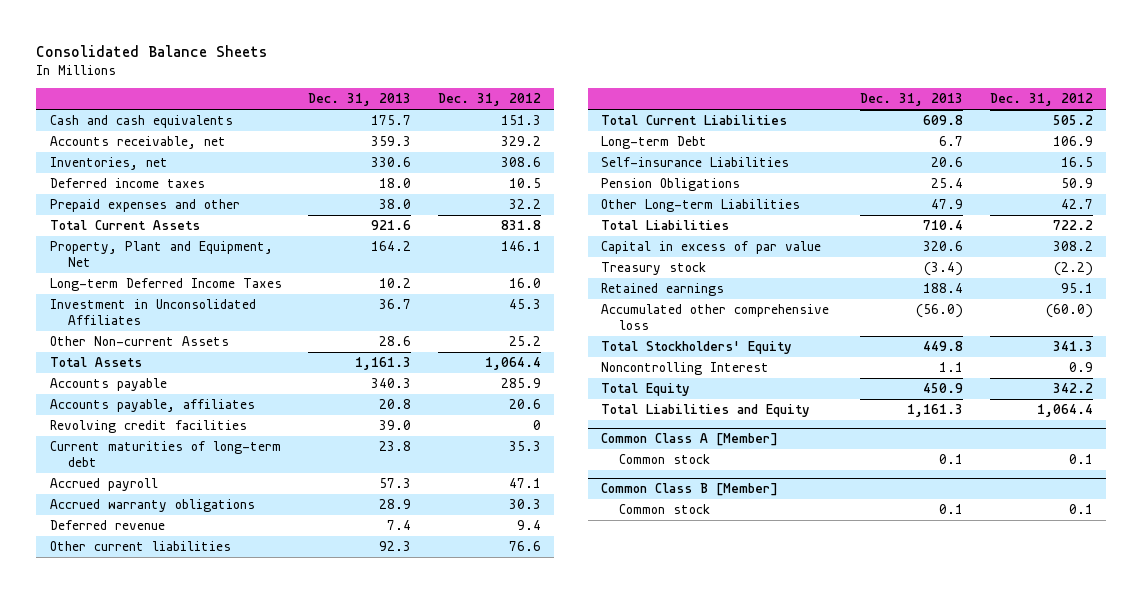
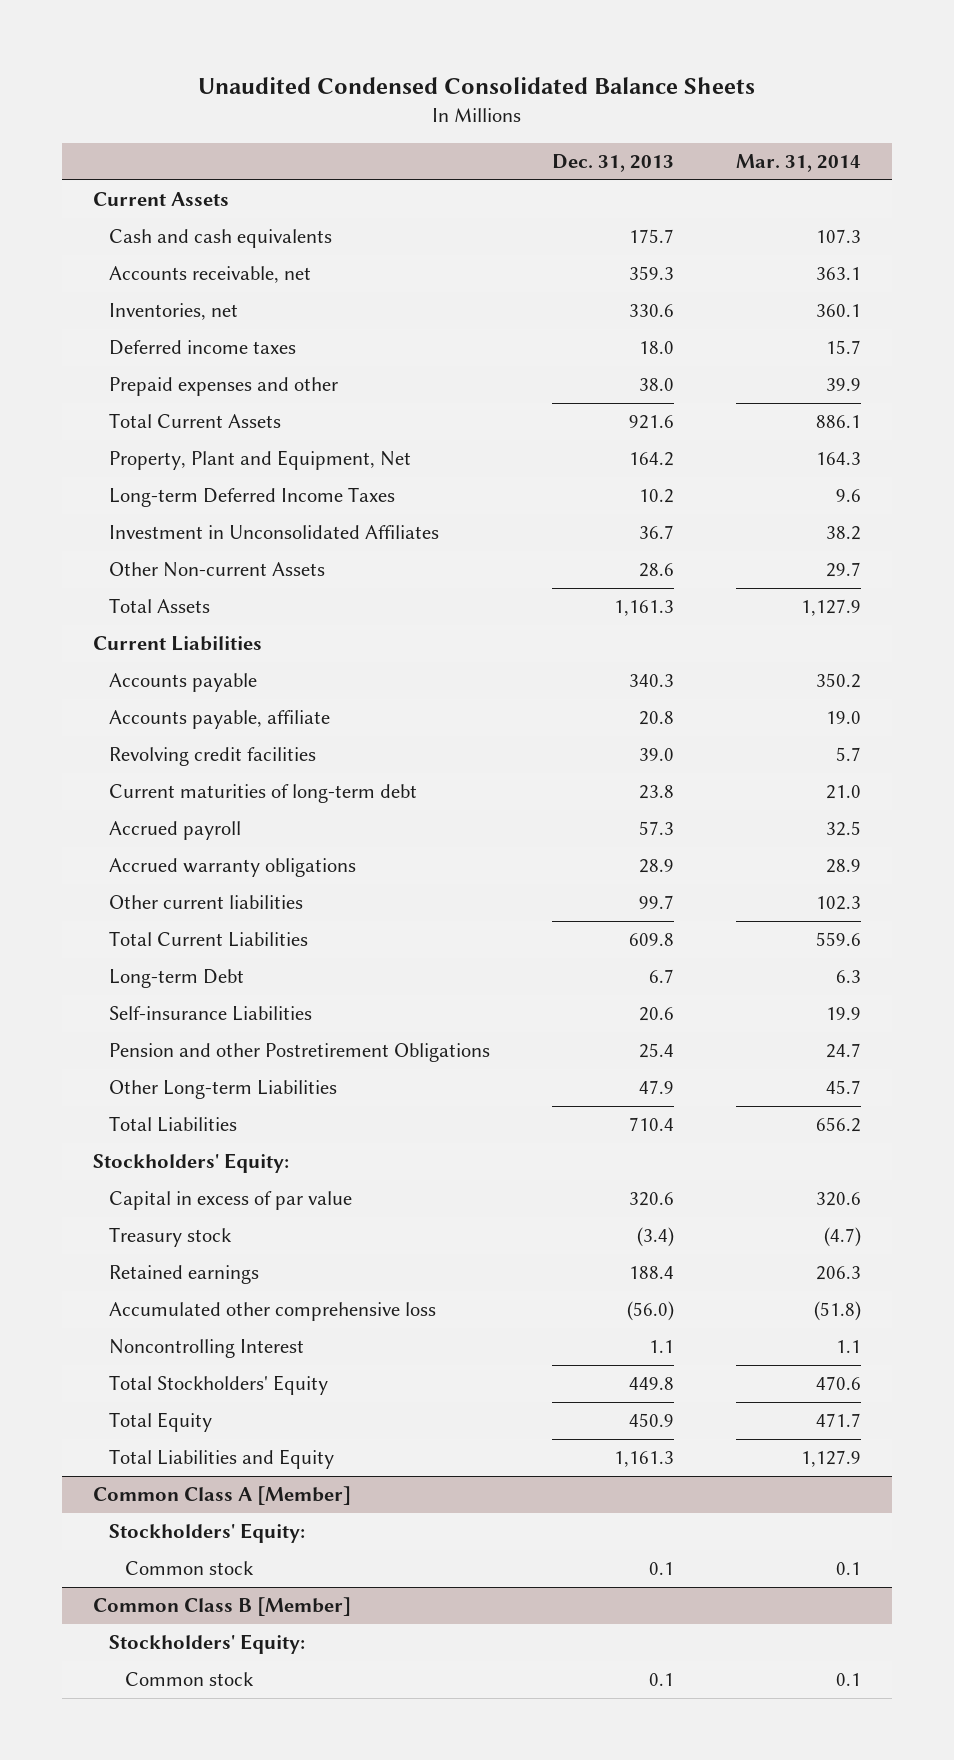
[36,44,268,57] Consolidated Balance Sheets -> [197,77,755,95] Unaudited Condensed Consolidated Balance Sheets
[438,93,542,107] Dec. 31, 2012 -> none
none -> [735,154,861,173] Mar. 31, 2014
none -> [92,192,229,207] Current Assets
none -> [92,636,262,652] Current Liabilities
[49,399,255,413] Accounts payable, affiliates -> [108,710,330,730] Accounts payable, affiliate
[49,520,165,531] Deferred revenue -> none
[379,541,412,552] 92.3 -> [638,895,674,910] 99.7
[601,178,741,192] Pension Obligations -> [108,1043,490,1063] Pension and other Postretirement Obligations
none -> [92,1153,289,1174] Stockholders' Equity:
[601,341,793,355] Total Stockholders' Equity -> [108,1375,328,1396] Total Stockholders' Equity
none -> [108,1523,305,1544] Stockholders' Equity:
none -> [108,1634,305,1655] Stockholders' Equity:

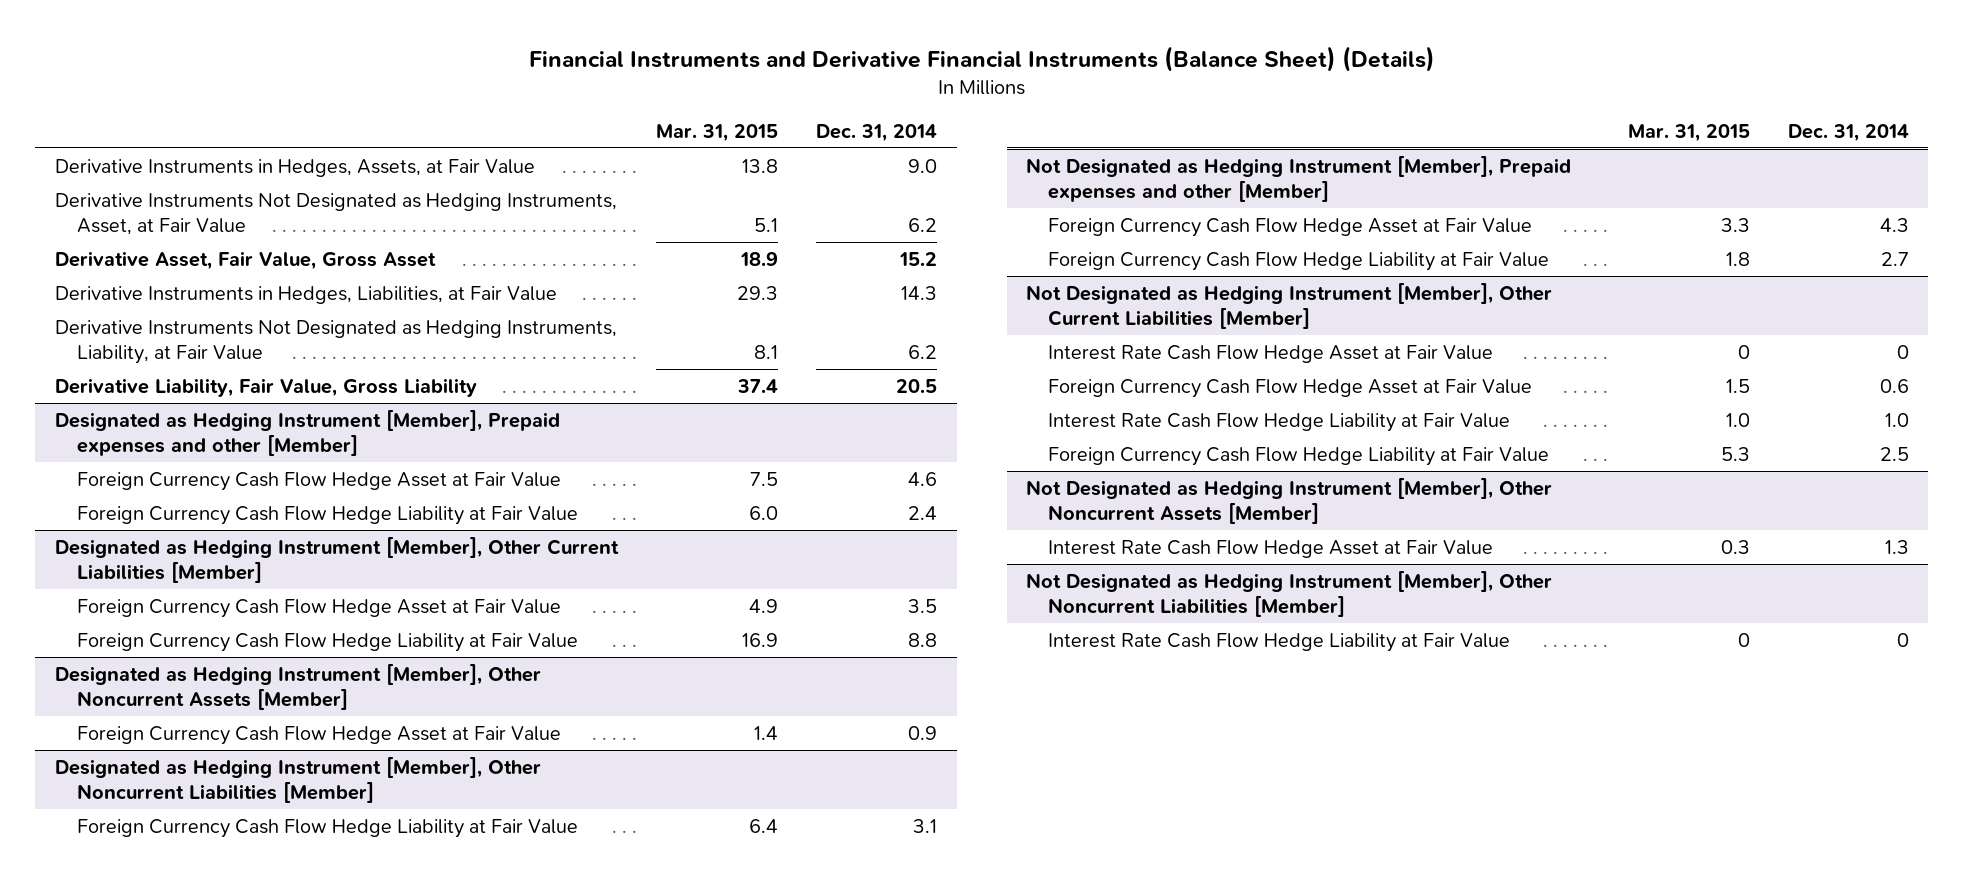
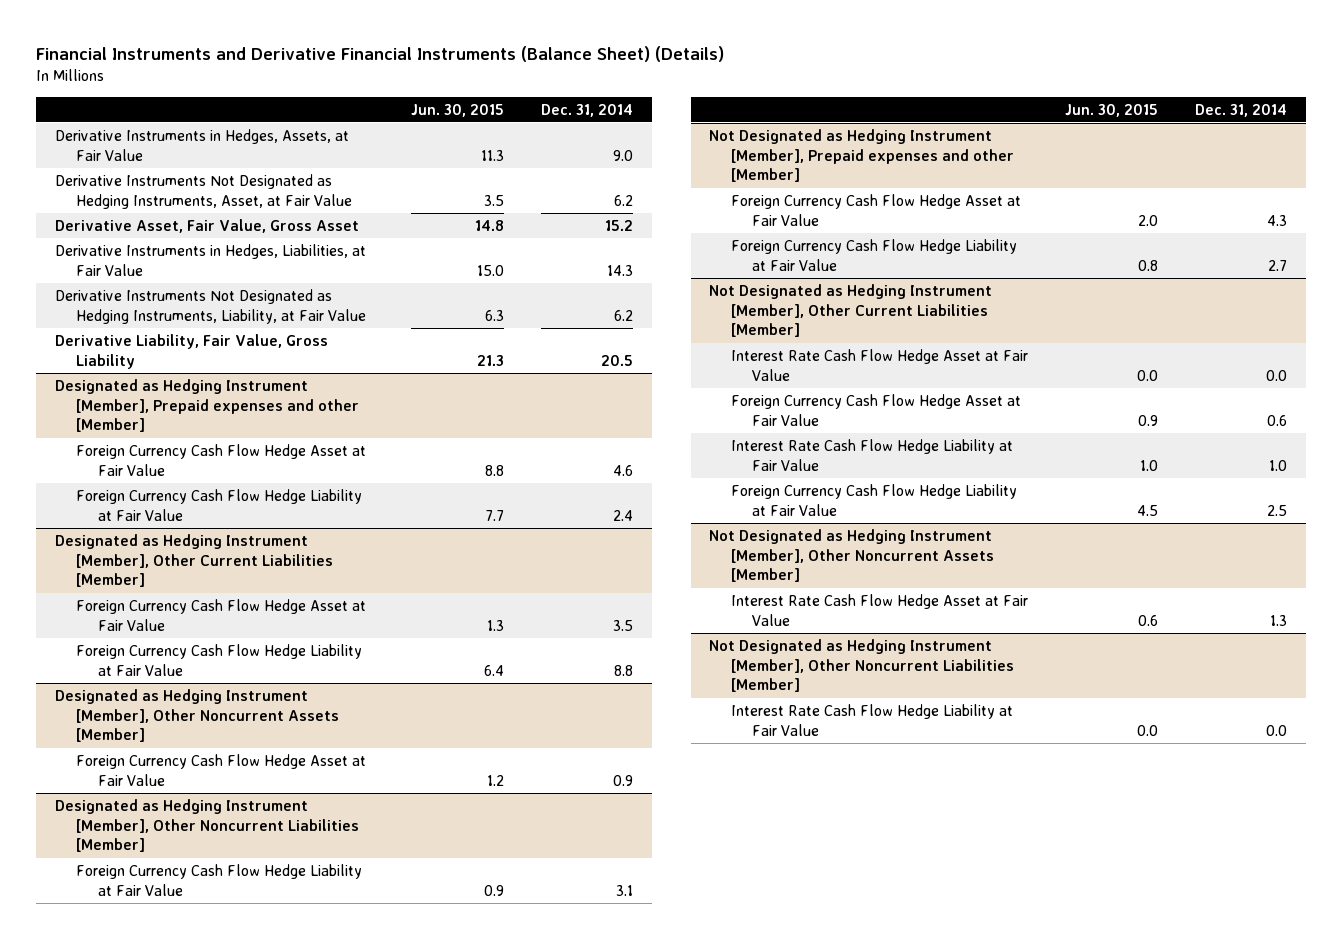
[656,123,779,142] Mar. 31, 2015 -> none
none -> [410,103,504,117] Jun. 30, 2015
[1896,344,1909,359] 0 -> [1266,369,1288,381] 0.0
[1896,632,1909,647] 0 -> [1266,724,1288,736] 0.0

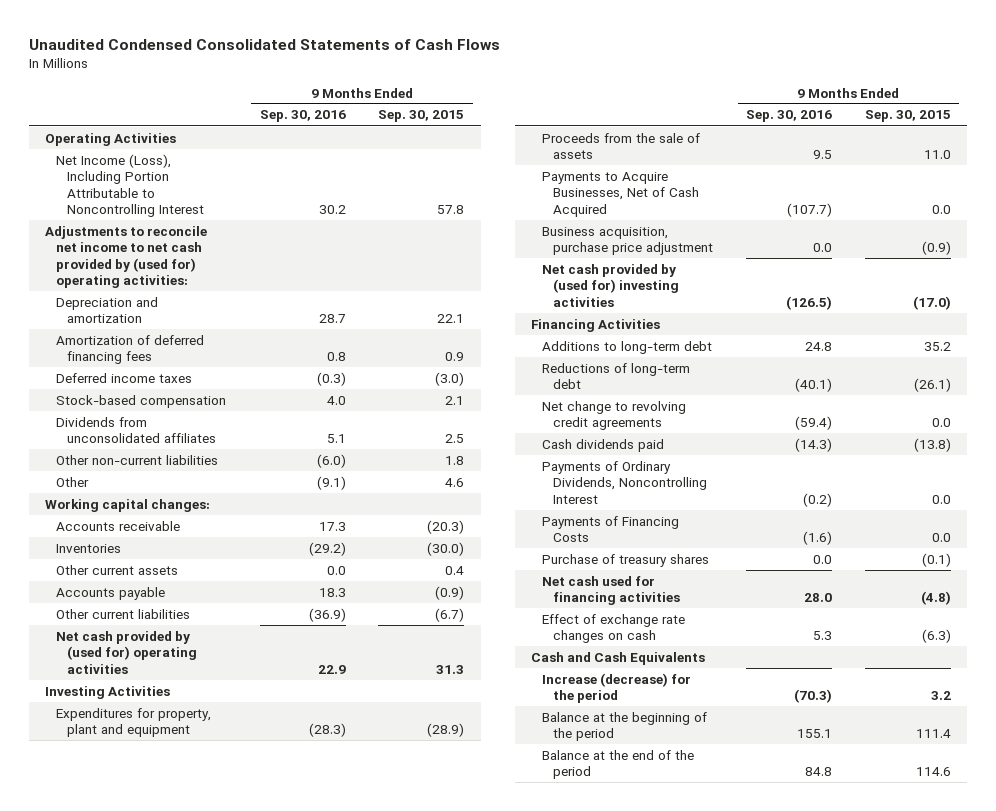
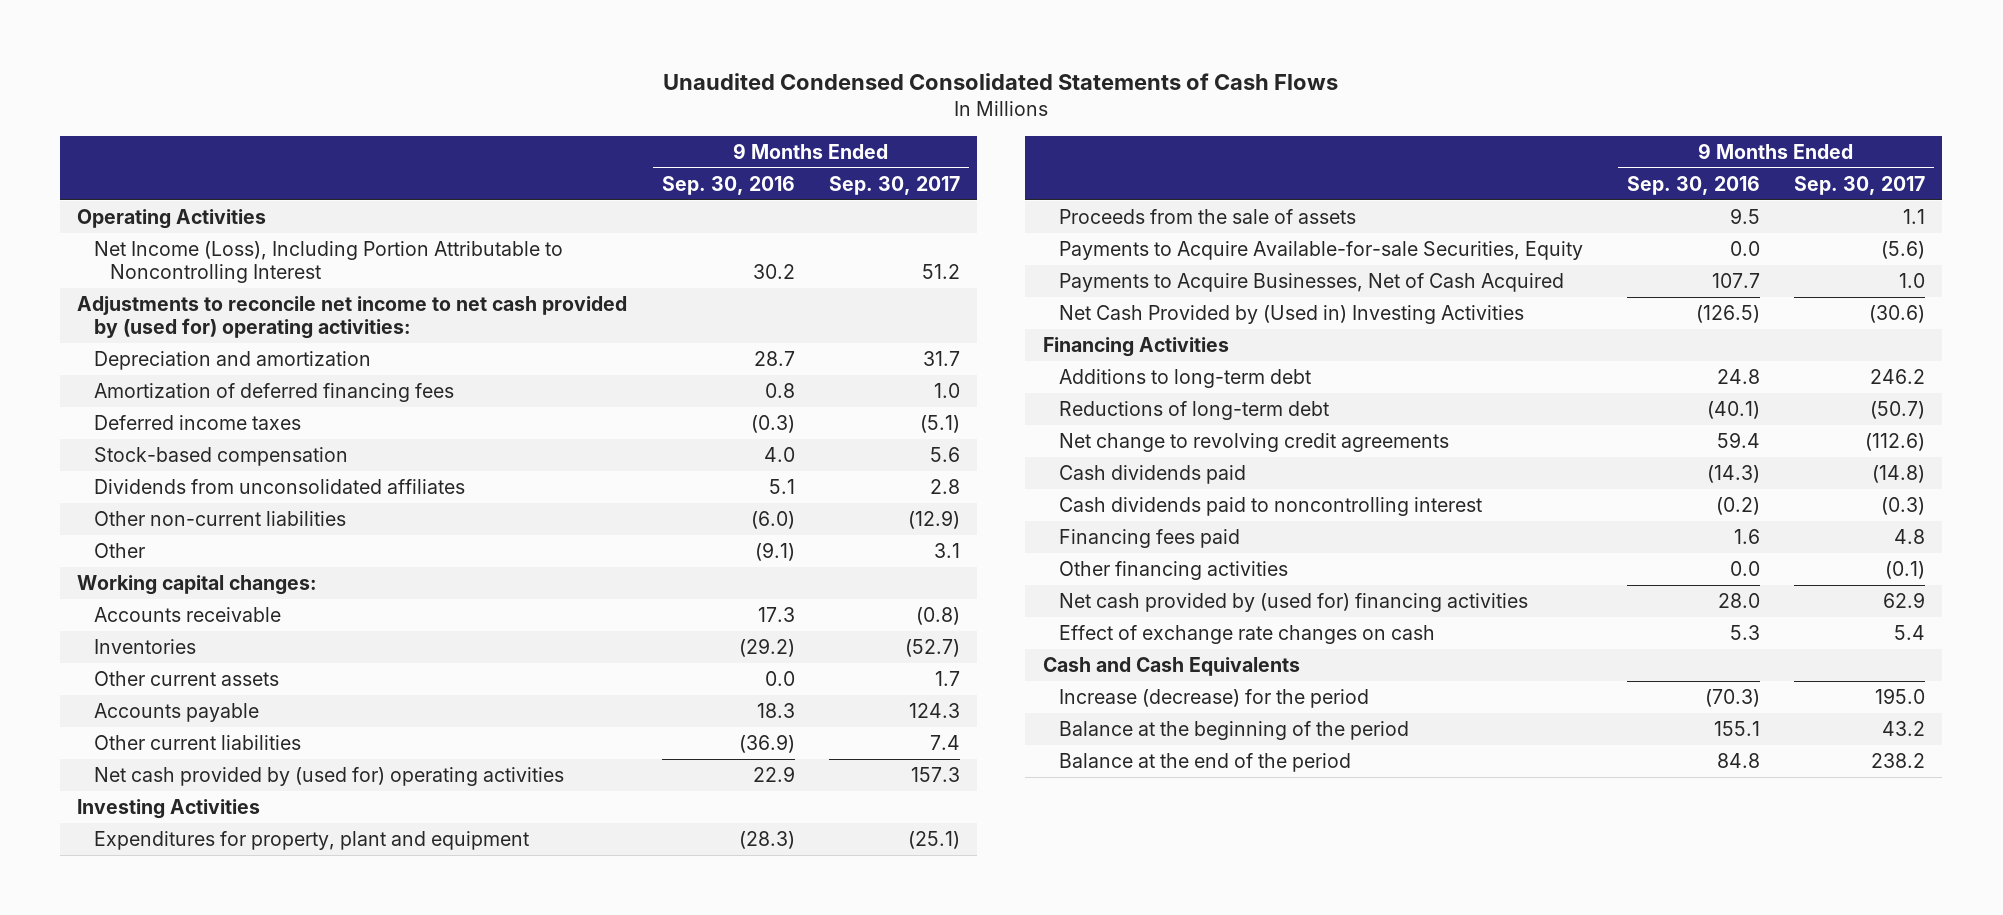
[378,110,465,123] Sep. 30, 2015 -> none
none -> [829,175,961,195] Sep. 30, 2017
[542,226,713,256] Business acquisition, purchase price adjustment -> none
none -> [1058,241,1583,261] Payments to Acquire Available-for-sale Securities, Equity
[786,202,832,217] (107.7) -> [1711,273,1760,289] 107.7
[542,263,679,307] Net cash provided by (used for) investing activities -> [1058,305,1524,325] Net Cash Provided by (Used in) Investing Activities
[794,416,832,431] (59.4) -> [1716,432,1760,449] 59.4
[542,515,680,543] Payments of Financing Costs -> none
[542,553,710,567] Purchase of treasury shares -> none
[542,460,707,504] Payments of Ordinary Dividends, Noncontrolling Interest -> [1058,497,1482,517] Cash dividends paid to noncontrolling interest
none -> [1058,529,1240,549] Financing fees paid
none -> [1058,561,1288,581] Other financing activities
[542,575,680,606] Net cash used for financing activities -> [1058,593,1528,613] Net cash provided by (used for) financing activities

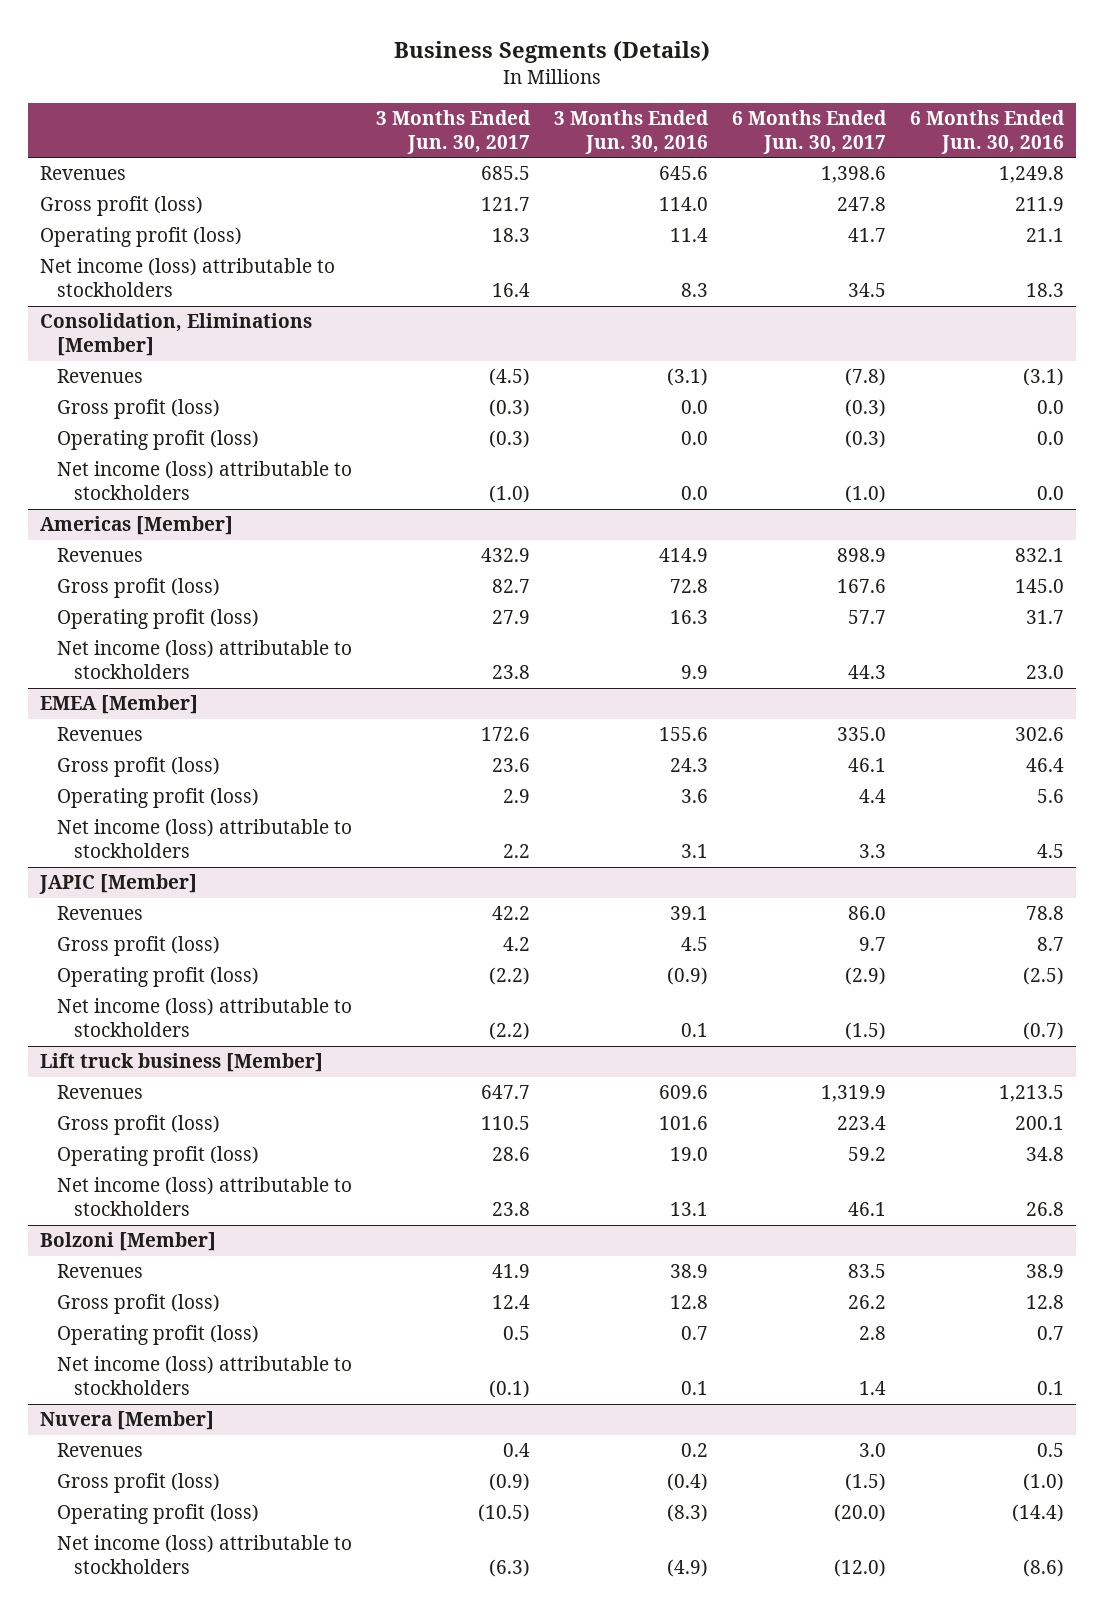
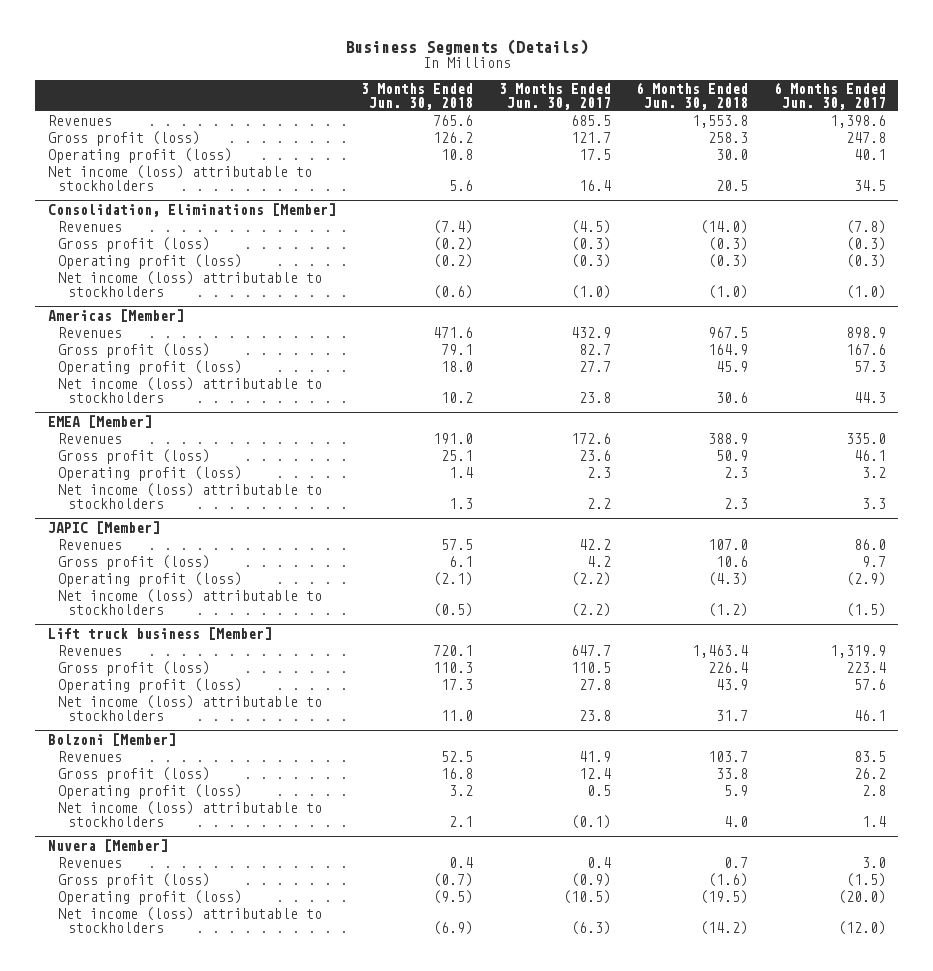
[554,109,710,154] 3 Months Ended Jun. 30, 2016 -> none
[910,109,1066,154] 6 Months Ended Jun. 30, 2016 -> none
none -> [361,82,474,110] 3 Months Ended Jun. 30, 2018
none -> [636,81,749,110] 6 Months Ended Jun. 30, 2018
[492,228,531,243] 18.3 -> [578,148,611,160] 17.5
[848,228,887,243] 41.7 -> [853,148,886,160] 40.1
[492,610,531,625] 27.9 -> [578,360,611,372] 27.7
[848,610,887,625] 57.7 -> [853,360,886,372] 57.3
[503,789,531,804] 2.9 -> [586,466,611,478] 2.3
[859,789,887,804] 4.4 -> [861,466,886,478] 3.2
[492,1147,531,1162] 28.6 -> [578,678,611,690] 27.8
[848,1147,887,1162] 59.2 -> [853,678,886,690] 57.6

